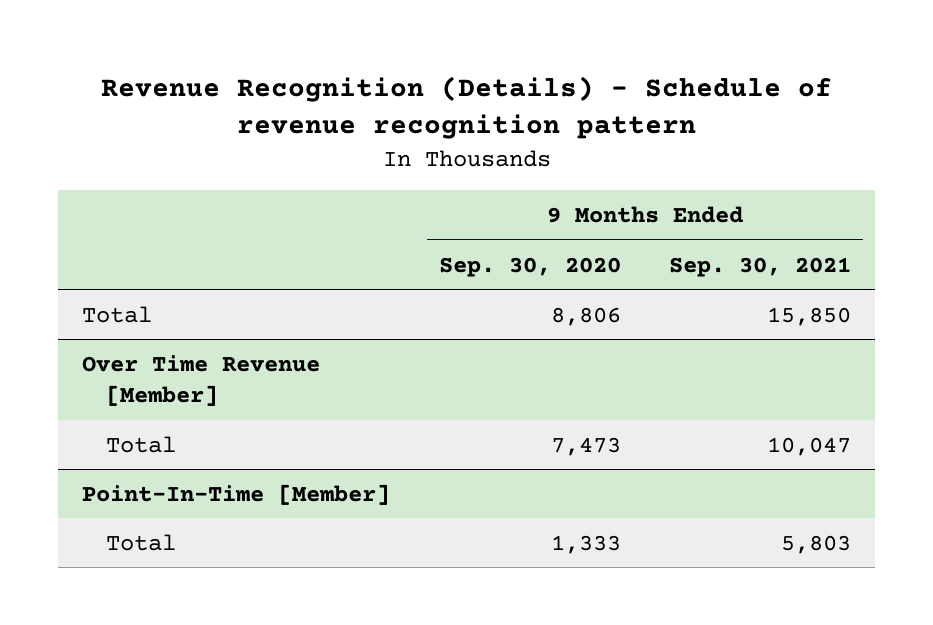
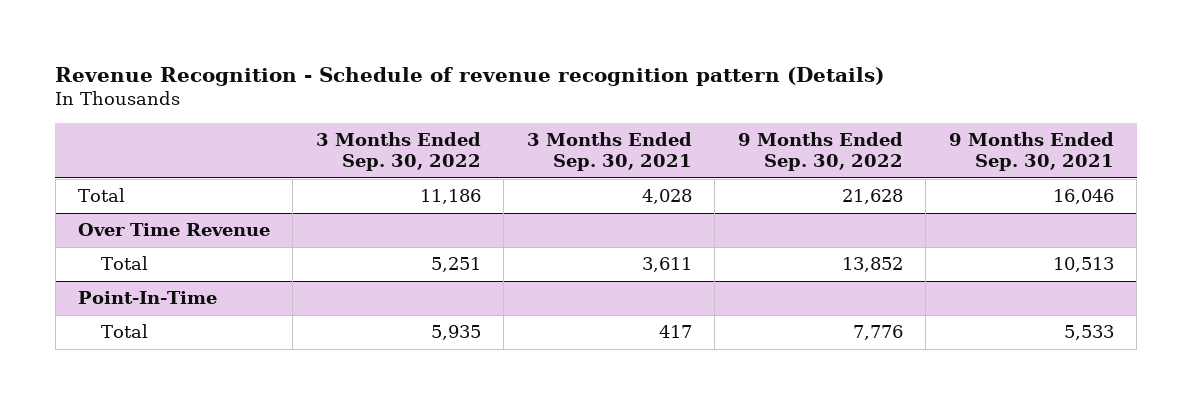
[100,75,832,140] Revenue Recognition (Details) - Schedule of revenue recognition pattern -> [55,66,885,86] Revenue Recognition - Schedule of revenue recognition pattern (Details)
[438,256,621,277] Sep. 30, 2020 -> none
none -> [315,132,481,171] 3 Months Ended Sep. 30, 2022
none -> [526,132,692,171] 3 Months Ended Sep. 30, 2021
none -> [737,132,903,171] 9 Months Ended Sep. 30, 2022
[766,306,851,326] 15,850 -> [1052,189,1114,205] 16,046
[82,354,321,406] Over Time Revenue [Member] -> [78,223,271,237] Over Time Revenue
[766,436,851,456] 10,047 -> [1052,257,1114,273] 10,513
[82,483,391,505] Point-In-Time [Member] -> [78,291,218,305] Point-In-Time
[780,534,851,554] 5,803 -> [1063,325,1114,341] 5,533

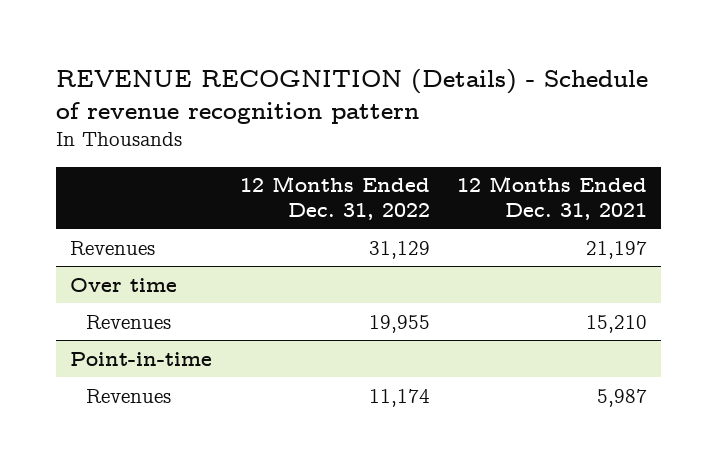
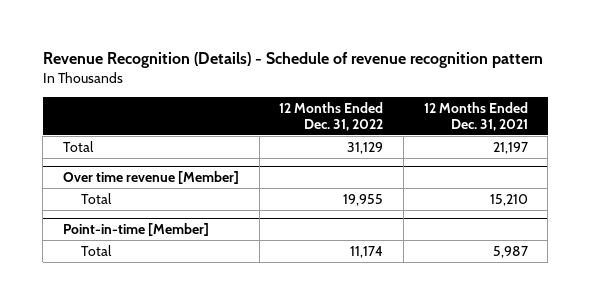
[55,69,648,124] REVENUE RECOGNITION (Details) - Schedule of revenue recognition pattern -> [42,52,543,69] Revenue Recognition (Details) - Schedule of revenue recognition pattern
[69,240,155,255] Revenues -> [62,140,94,152] Total
[69,277,177,292] Over time -> [62,170,239,184] Over time revenue [Member]
[86,314,172,329] Revenues -> [80,192,112,204] Total
[69,351,212,366] Point-in-time -> [62,222,209,236] Point-in-time [Member]
[86,388,172,403] Revenues -> [80,244,112,256] Total

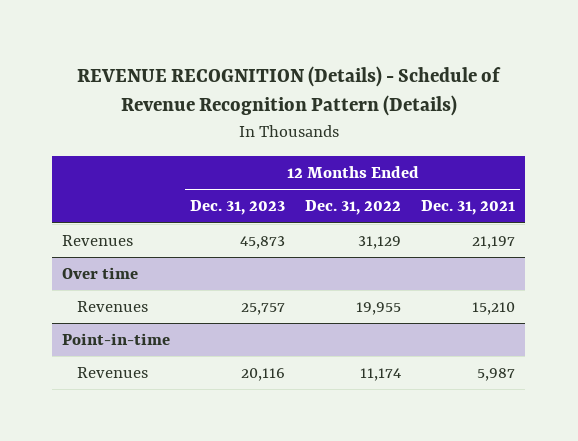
[42,52,543,69] Revenue Recognition (Details) - Schedule of revenue recognition pattern -> [76,65,501,117] REVENUE RECOGNITION (Details) - Schedule of Revenue Recognition Pattern (Details)
none -> [190,200,286,216] Dec. 31, 2023
[62,140,94,152] Total -> [62,235,134,247] Revenues
[62,170,239,184] Over time revenue [Member] -> [62,267,139,280] Over time
[80,192,112,204] Total -> [77,301,149,313] Revenues
[62,222,209,236] Point-in-time [Member] -> [62,333,171,346] Point-in-time
[80,244,112,256] Total -> [77,367,149,379] Revenues

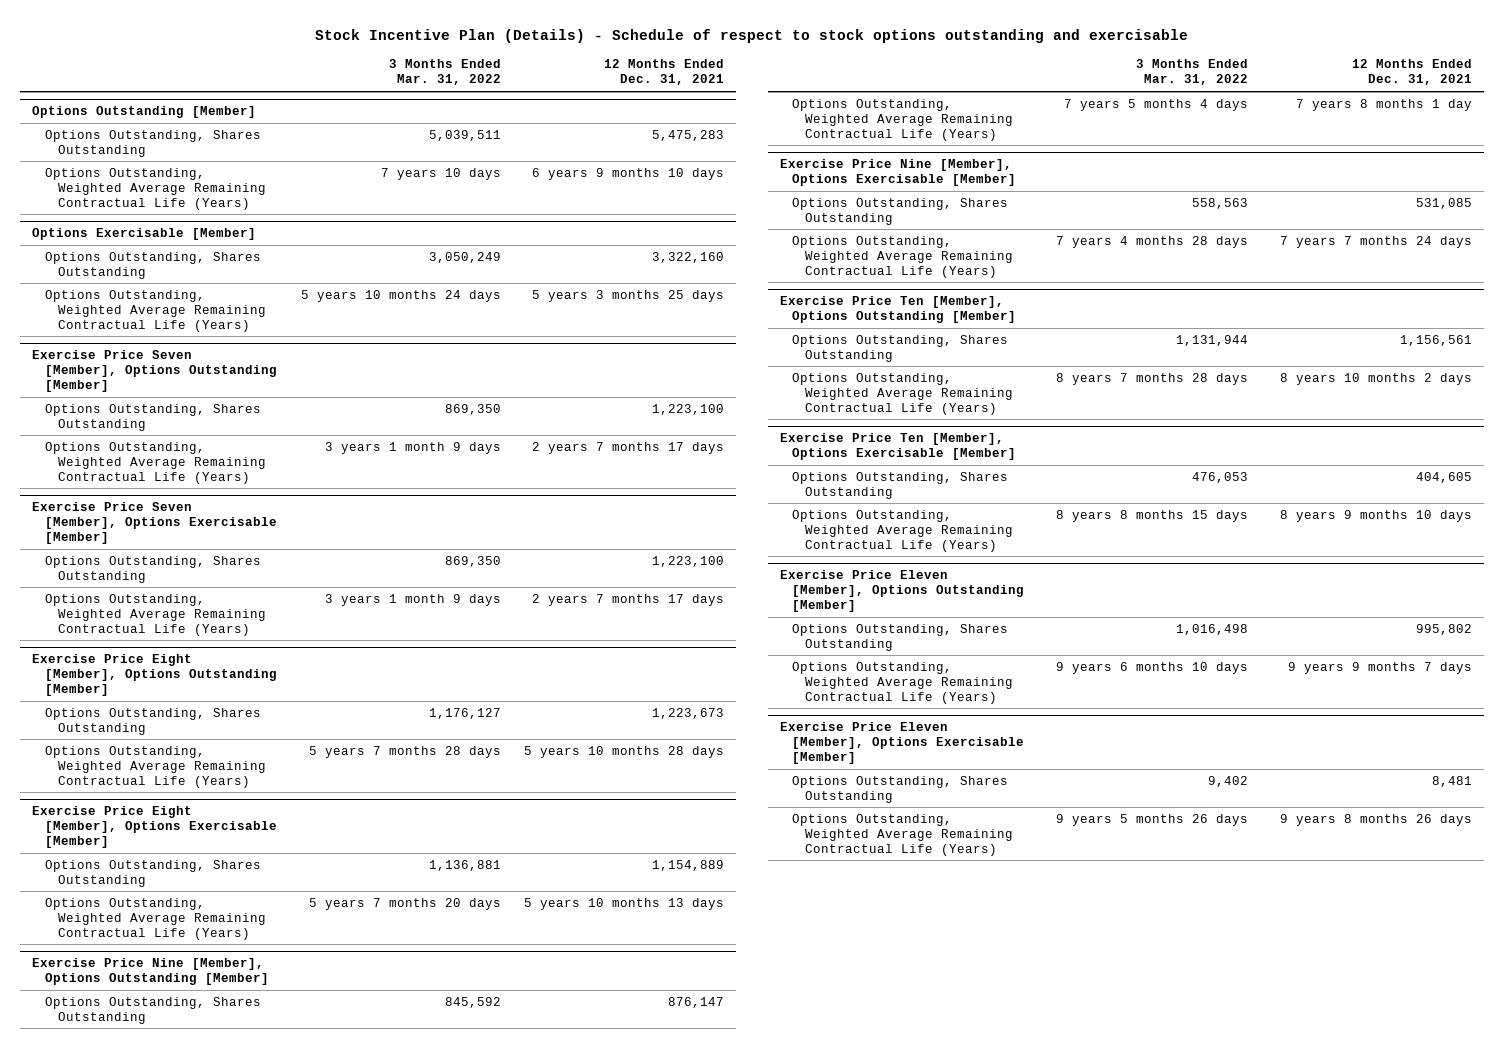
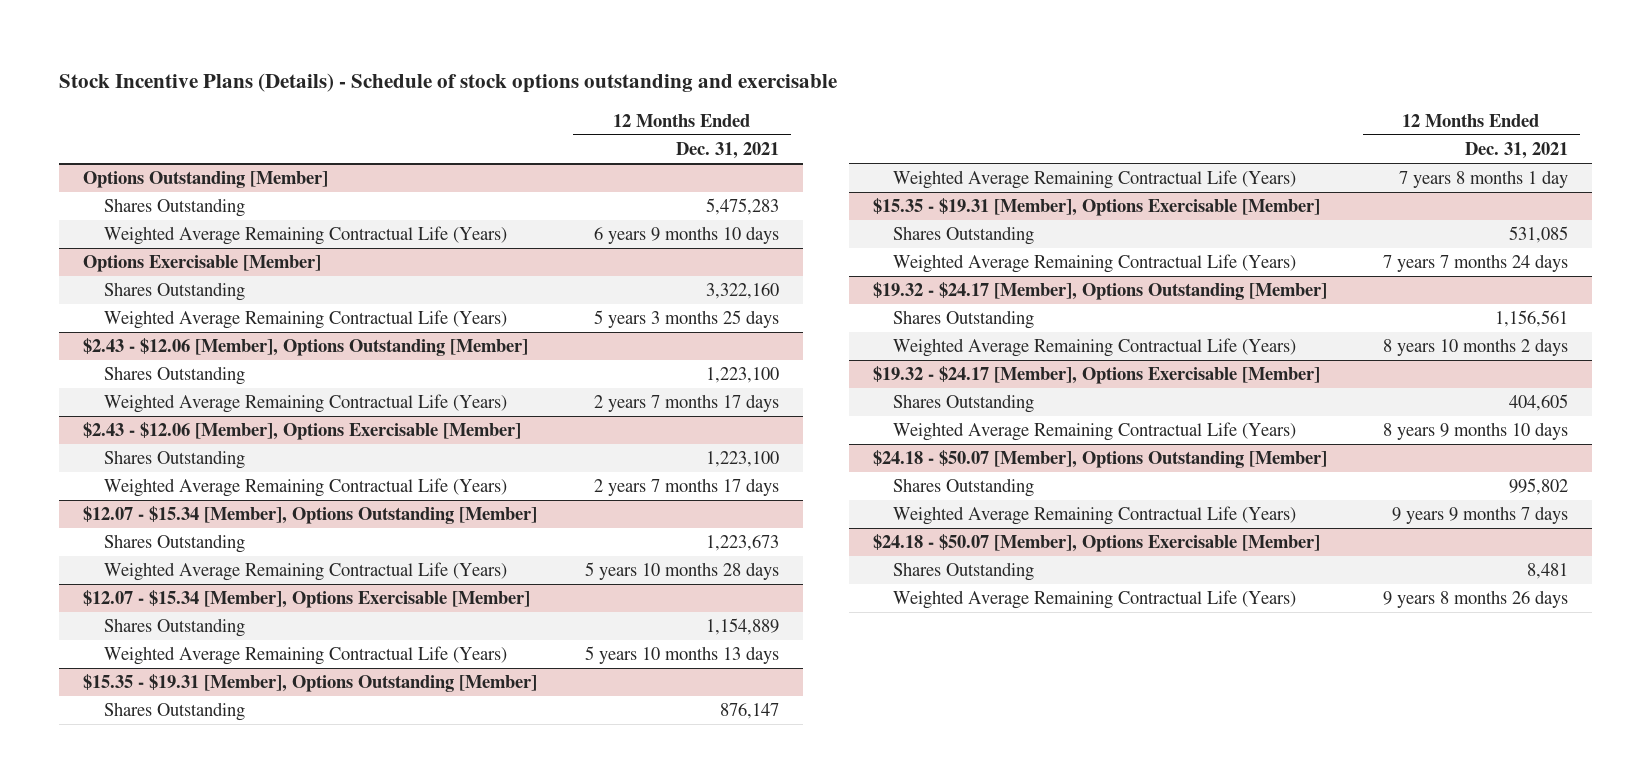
[314,28,1188,43] Stock Incentive Plan (Details) - Schedule of respect to stock options outstanding and exercisable -> [59,72,838,93] Stock Incentive Plans (Details) - Schedule of stock options outstanding and exercisable
[388,59,501,86] 3 Months Ended Mar. 31, 2022 -> none
[44,129,261,157] Options Outstanding, Shares Outstanding -> [103,198,245,218] Shares Outstanding
[44,167,266,210] Options Outstanding, Weighted Average Remaining Contractual Life (Years) -> [103,226,507,246] Weighted Average Remaining Contractual Life (Years)
[32,350,277,393] Exercise Price Seven [Member], Options Outstanding [Member] -> none
[32,502,277,545] Exercise Price Seven [Member], Options Exercisable [Member] -> none
[32,654,277,697] Exercise Price Eight [Member], Options Outstanding [Member] -> none
[32,806,277,849] Exercise Price Eight [Member], Options Exercisable [Member] -> none
[32,958,269,986] Exercise Price Nine [Member], Options Outstanding [Member] -> none
[779,159,1017,187] Exercise Price Nine [Member], Options Exercisable [Member] -> none
[779,296,1017,324] Exercise Price Ten [Member], Options Outstanding [Member] -> none
[779,433,1017,461] Exercise Price Ten [Member], Options Exercisable [Member] -> none
[779,570,1025,613] Exercise Price Eleven [Member], Options Outstanding [Member] -> none
[779,722,1025,765] Exercise Price Eleven [Member], Options Exercisable [Member] -> none
[44,251,261,279] Options Outstanding, Shares Outstanding -> [103,282,245,302] Shares Outstanding
[44,289,266,332] Options Outstanding, Weighted Average Remaining Contractual Life (Years) -> [103,310,507,330] Weighted Average Remaining Contractual Life (Years)
none -> [83,338,529,357] $2.43 - $12.06 [Member], Options Outstanding [Member]
[44,403,261,431] Options Outstanding, Shares Outstanding -> [103,366,245,386] Shares Outstanding
[44,441,266,484] Options Outstanding, Weighted Average Remaining Contractual Life (Years) -> [103,394,507,414] Weighted Average Remaining Contractual Life (Years)
none -> [83,422,522,441] $2.43 - $12.06 [Member], Options Exercisable [Member]
[44,555,261,583] Options Outstanding, Shares Outstanding -> [103,450,245,470] Shares Outstanding
[44,593,266,636] Options Outstanding, Weighted Average Remaining Contractual Life (Years) -> [103,478,507,498] Weighted Average Remaining Contractual Life (Years)
none -> [83,506,538,525] $12.07 - $15.34 [Member], Options Outstanding [Member]
[44,707,261,735] Options Outstanding, Shares Outstanding -> [103,534,245,554] Shares Outstanding
[44,745,266,788] Options Outstanding, Weighted Average Remaining Contractual Life (Years) -> [103,562,507,582] Weighted Average Remaining Contractual Life (Years)
none -> [83,590,531,609] $12.07 - $15.34 [Member], Options Exercisable [Member]
[44,859,261,887] Options Outstanding, Shares Outstanding -> [103,618,245,638] Shares Outstanding
[44,897,266,940] Options Outstanding, Weighted Average Remaining Contractual Life (Years) -> [103,646,507,666] Weighted Average Remaining Contractual Life (Years)
none -> [83,674,538,693] $15.35 - $19.31 [Member], Options Outstanding [Member]
[44,996,261,1024] Options Outstanding, Shares Outstanding -> [103,702,245,722] Shares Outstanding
[792,98,1014,141] Options Outstanding, Weighted Average Remaining Contractual Life (Years) -> [893,170,1297,190] Weighted Average Remaining Contractual Life (Years)
none -> [872,198,1320,217] $15.35 - $19.31 [Member], Options Exercisable [Member]
[792,197,1009,225] Options Outstanding, Shares Outstanding -> [893,226,1035,246] Shares Outstanding
[792,235,1014,278] Options Outstanding, Weighted Average Remaining Contractual Life (Years) -> [893,254,1297,274] Weighted Average Remaining Contractual Life (Years)
none -> [872,282,1327,301] $19.32 - $24.17 [Member], Options Outstanding [Member]
[792,334,1009,362] Options Outstanding, Shares Outstanding -> [893,310,1035,330] Shares Outstanding
[792,372,1014,415] Options Outstanding, Weighted Average Remaining Contractual Life (Years) -> [893,338,1297,358] Weighted Average Remaining Contractual Life (Years)
none -> [872,366,1320,385] $19.32 - $24.17 [Member], Options Exercisable [Member]
[792,471,1009,499] Options Outstanding, Shares Outstanding -> [893,394,1035,414] Shares Outstanding
[792,509,1014,552] Options Outstanding, Weighted Average Remaining Contractual Life (Years) -> [893,422,1297,442] Weighted Average Remaining Contractual Life (Years)
none -> [872,450,1327,469] $24.18 - $50.07 [Member], Options Outstanding [Member]
[792,623,1009,651] Options Outstanding, Shares Outstanding -> [893,478,1035,498] Shares Outstanding
[792,661,1014,704] Options Outstanding, Weighted Average Remaining Contractual Life (Years) -> [893,506,1297,526] Weighted Average Remaining Contractual Life (Years)
none -> [872,534,1320,553] $24.18 - $50.07 [Member], Options Exercisable [Member]
[792,775,1009,803] Options Outstanding, Shares Outstanding -> [893,562,1035,582] Shares Outstanding
[792,813,1014,856] Options Outstanding, Weighted Average Remaining Contractual Life (Years) -> [893,590,1297,610] Weighted Average Remaining Contractual Life (Years)

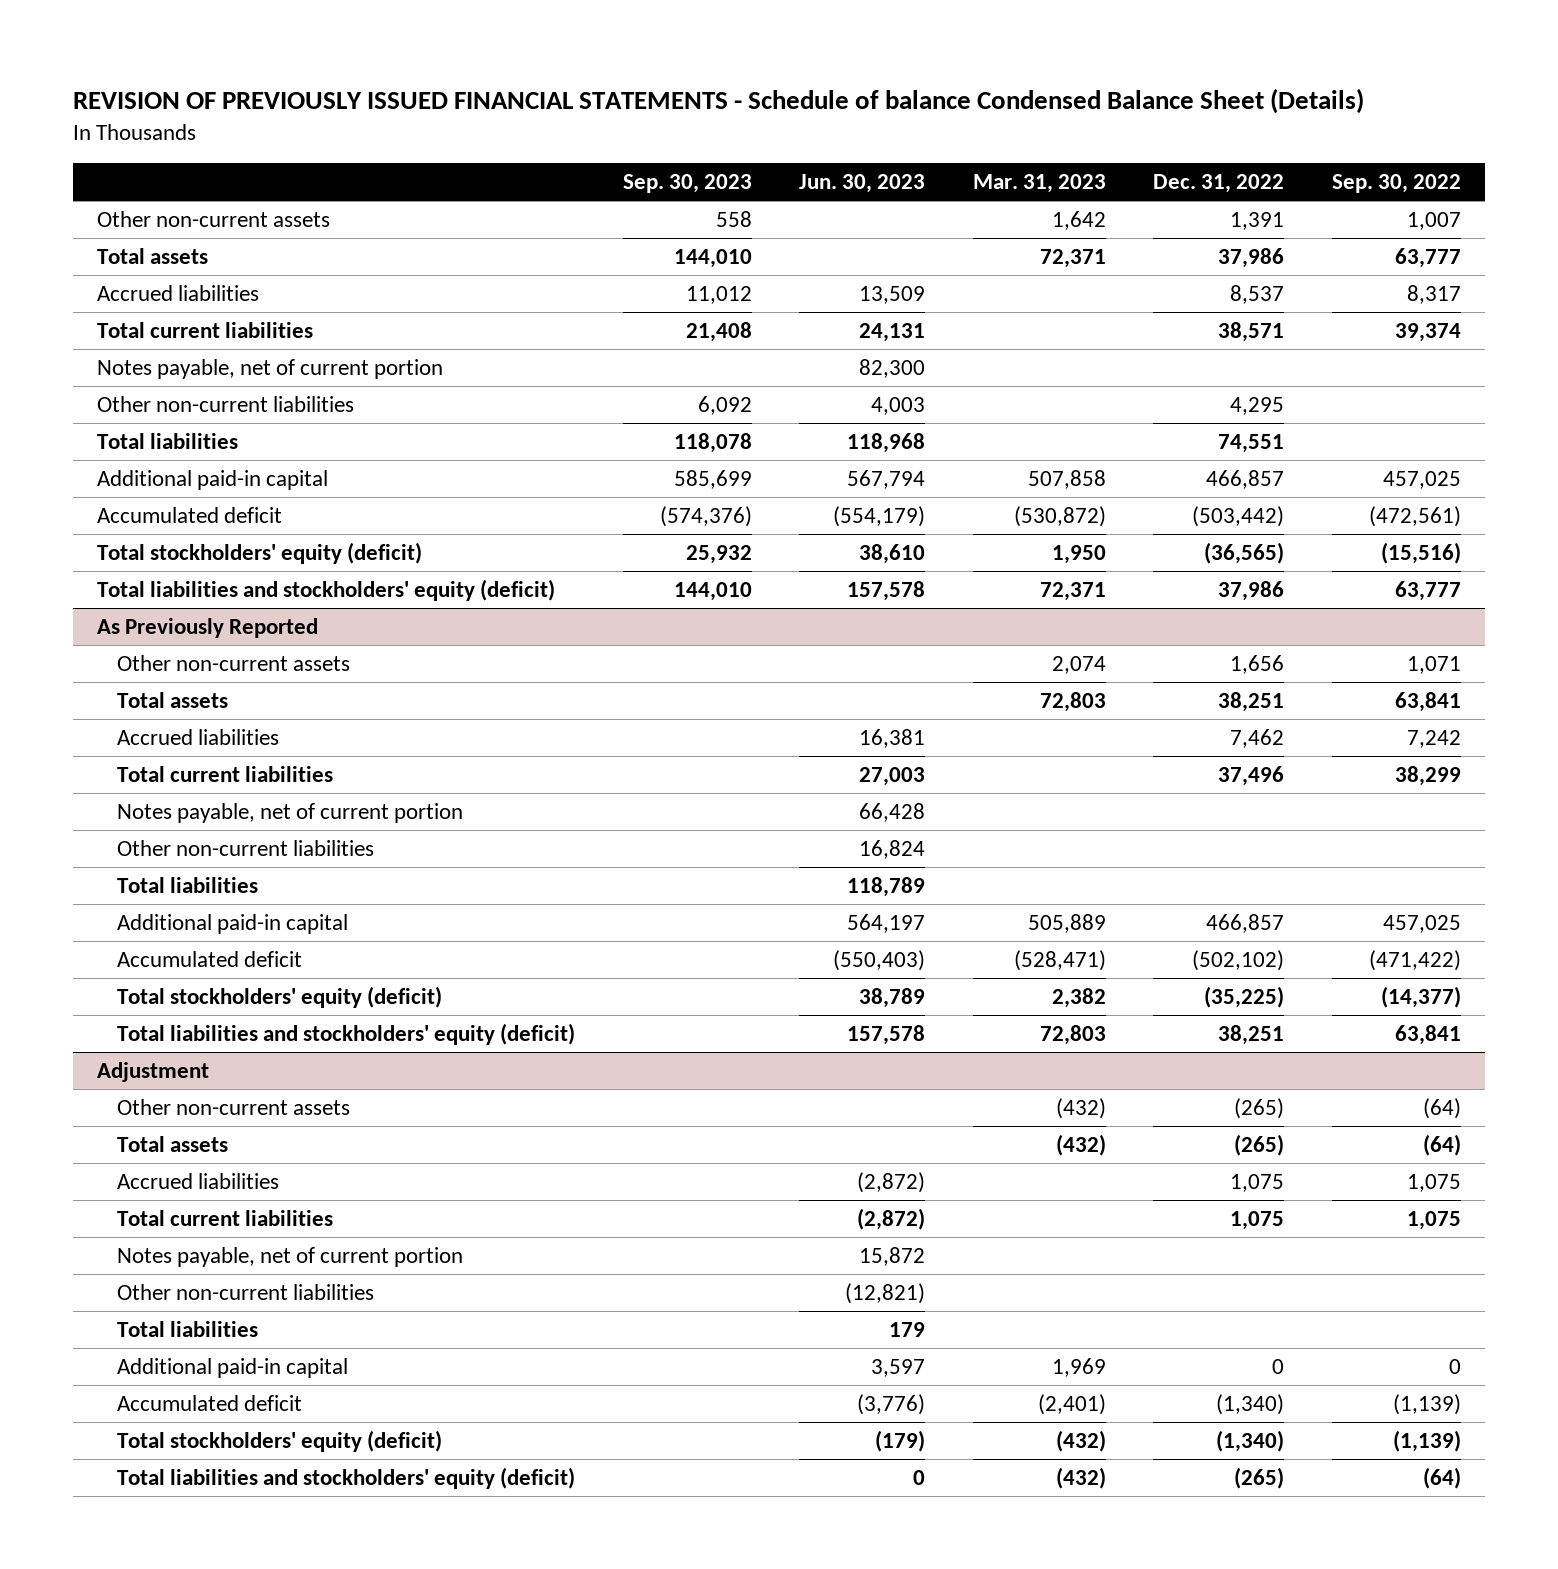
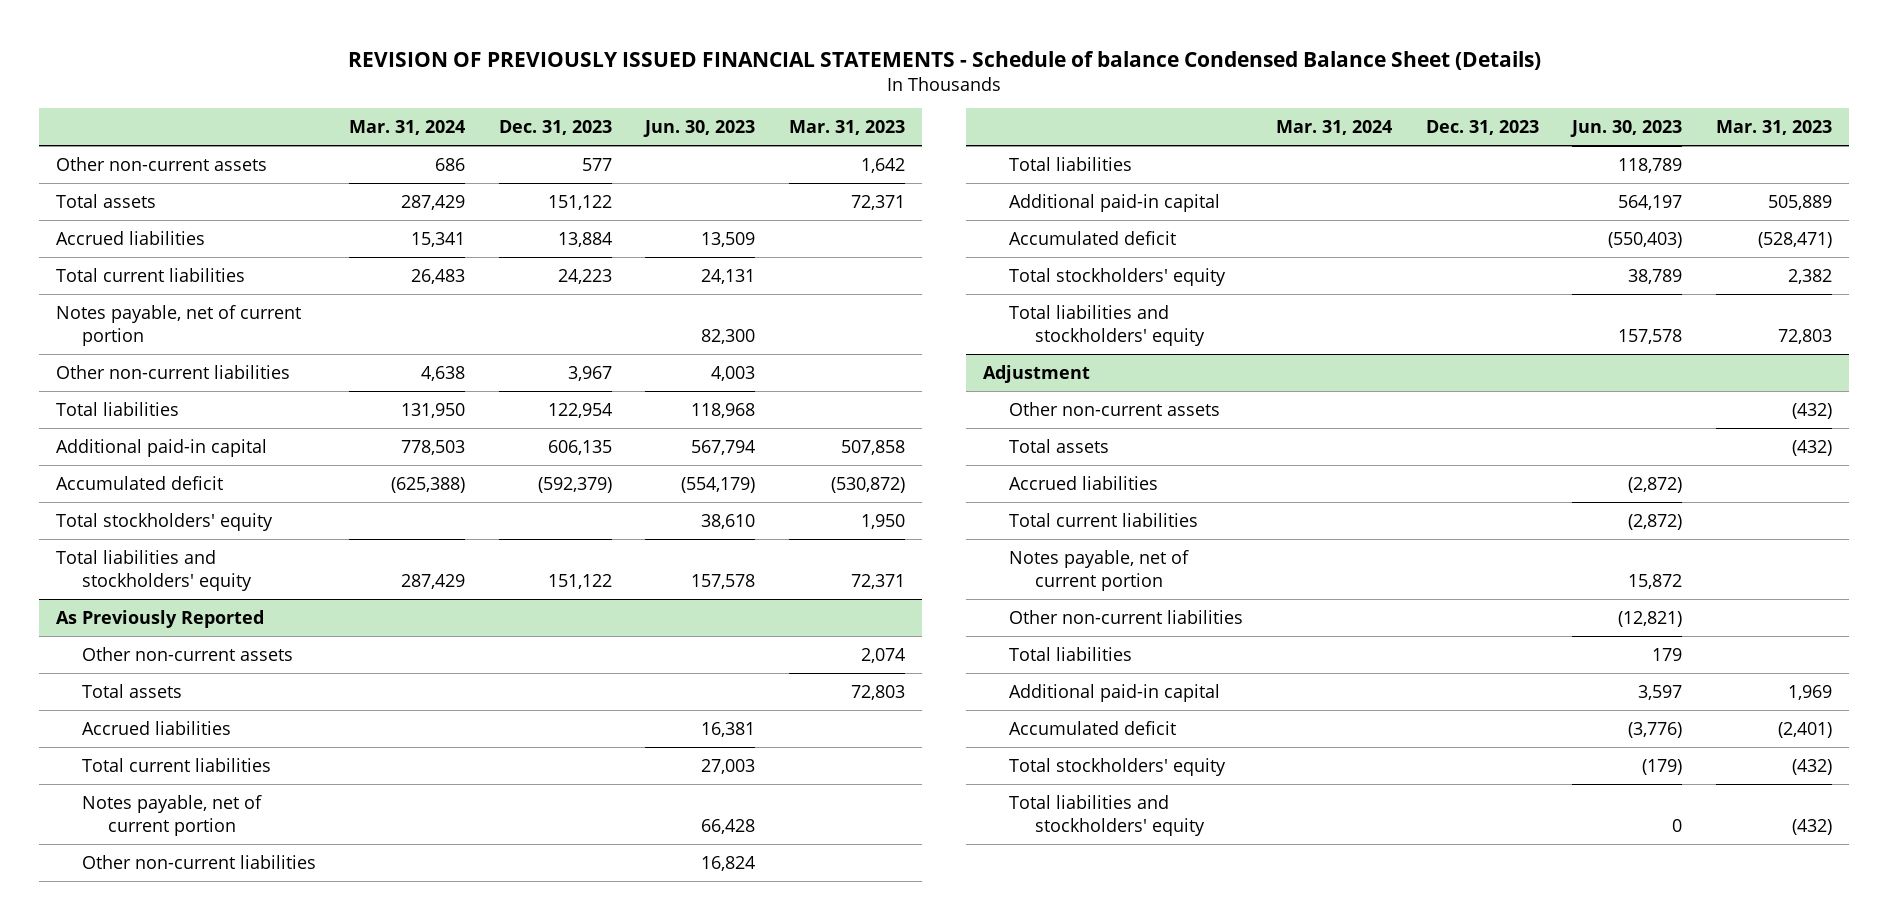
[622,174,752,194] Sep. 30, 2023 -> none
[1153,174,1285,194] Dec. 31, 2022 -> none
[1331,174,1461,194] Sep. 30, 2022 -> none
none -> [349,120,466,136] Mar. 31, 2024
none -> [498,120,612,136] Dec. 31, 2023
[97,542,423,565] Total stockholders' equity (deficit) -> [55,512,273,531] Total stockholders' equity
[97,579,556,602] Total liabilities and stockholders' equity (deficit) -> [55,549,252,591] Total liabilities and stockholders' equity
[117,986,443,1009] Total stockholders' equity (deficit) -> [1008,267,1226,286] Total stockholders' equity
[117,1023,576,1046] Total liabilities and stockholders' equity (deficit) -> [1008,304,1206,346] Total liabilities and stockholders' equity
[117,1430,443,1453] Total stockholders' equity (deficit) -> [1008,757,1226,776] Total stockholders' equity
[117,1467,576,1490] Total liabilities and stockholders' equity (deficit) -> [1008,794,1206,836] Total liabilities and stockholders' equity

